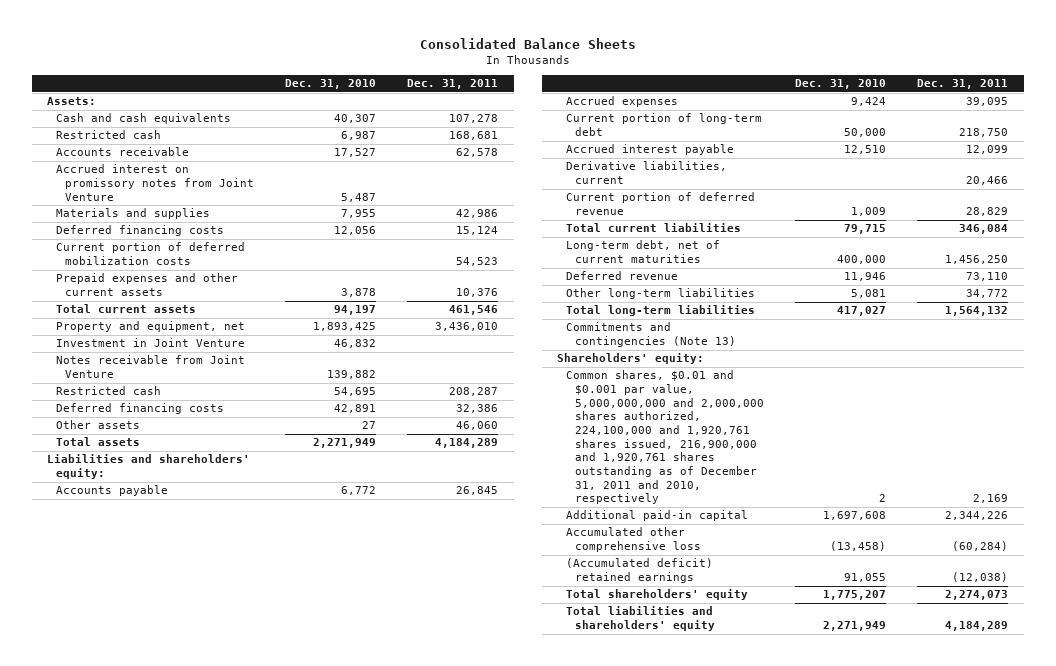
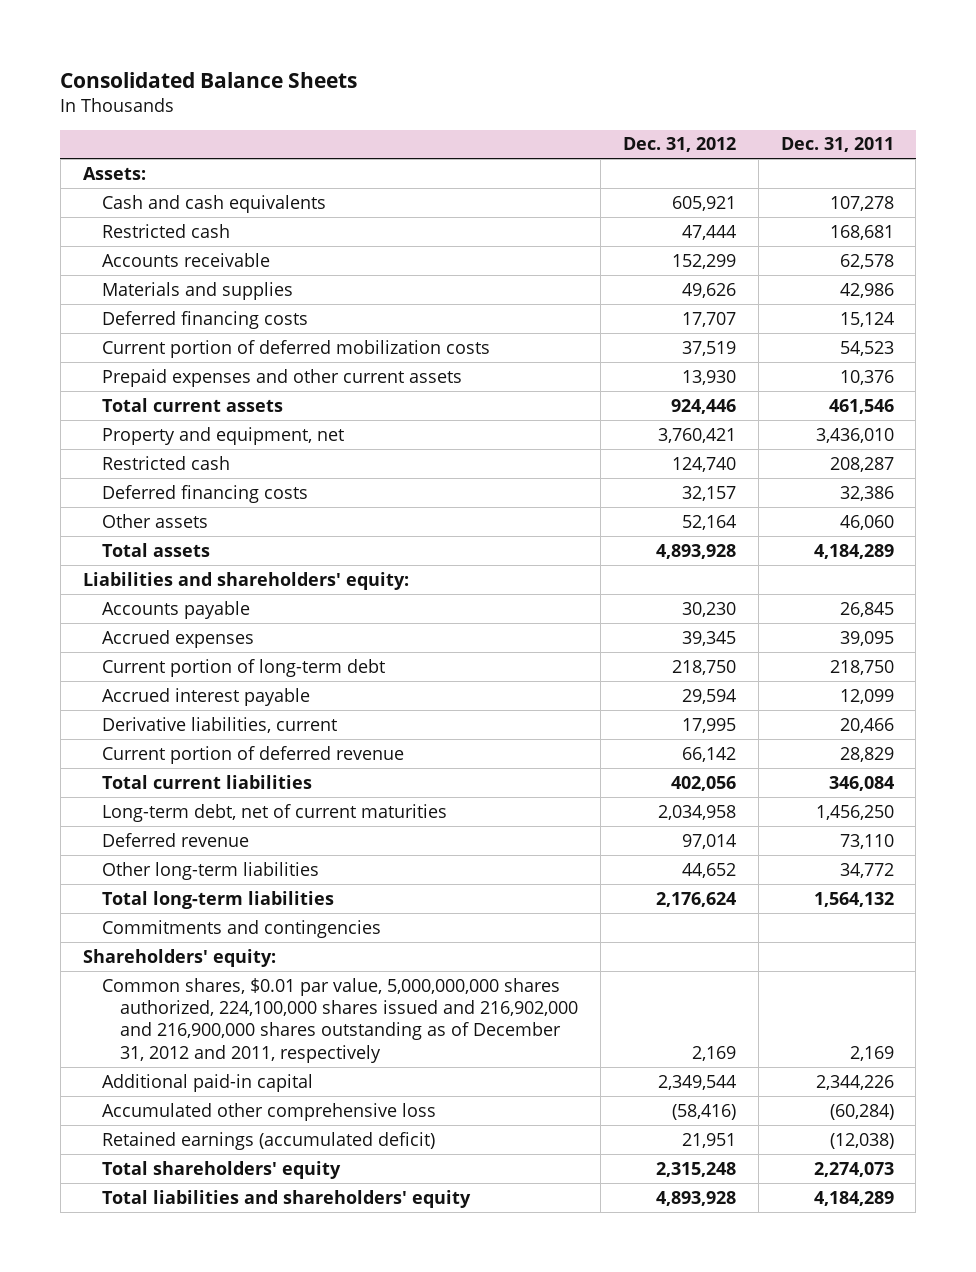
[285,79,377,90] Dec. 31, 2010 -> none
none -> [622,137,736,153] Dec. 31, 2012
[56,164,255,201] Accrued interest on promissory notes from Joint Venture -> none
[56,338,246,348] Investment in Joint Venture -> none
[56,355,246,379] Notes receivable from Joint Venture -> none
[566,322,736,348] Commitments and contingencies (Note 13) -> [101,919,381,938] Commitments and contingencies
[566,370,764,505] Common shares, $0.01 and $0.001 par value, 5,000,000,000 and 2,000,000 shares authorized, 224,100,000 and 1,920,761 shares issued, 216,900,000 and 1,920,761 shares outstanding as of December 31, 2011 and 2010, respectively -> [101,977,579,1063] Common shares, $0.01 par value, 5,000,000,000 shares authorized, 224,100,000 shares issued and 216,902,000 and 216,900,000 shares outstanding as of December 31, 2012 and 2011, respectively
[566,558,714,584] (Accumulated deficit) retained earnings -> [101,1131,435,1150] Retained earnings (accumulated deficit)

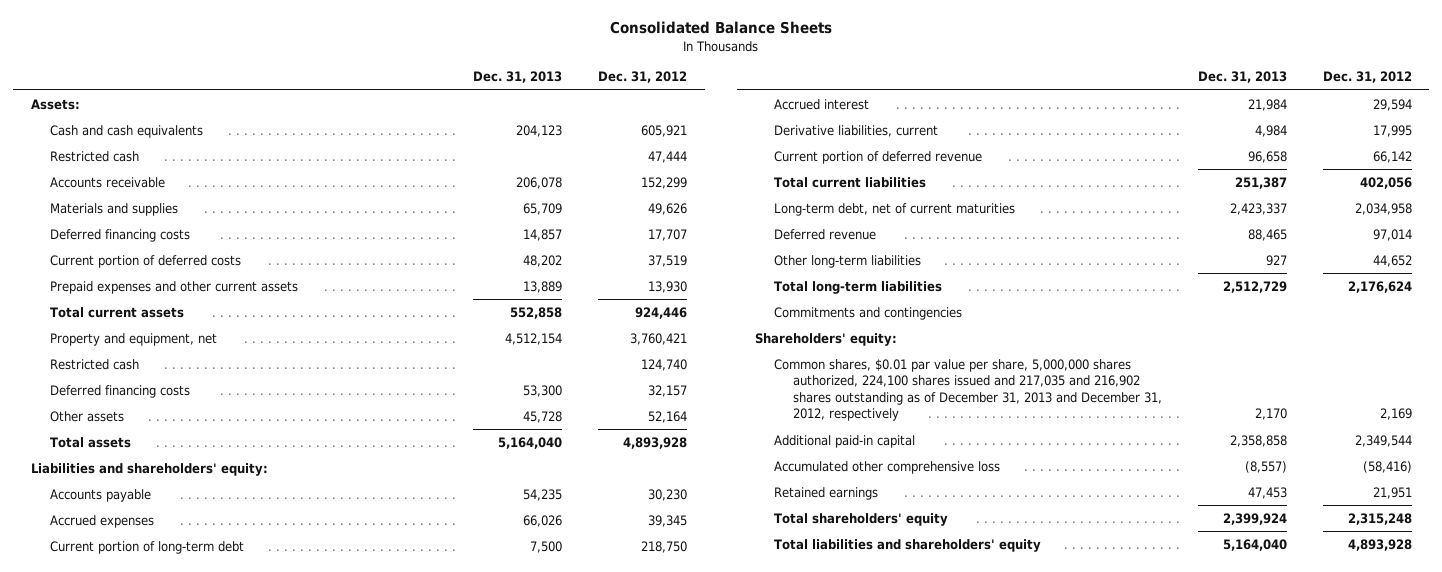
[780,137,894,153] Dec. 31, 2011 -> none
none -> [473,71,563,84] Dec. 31, 2013
[101,339,490,358] Current portion of deferred mobilization costs -> [49,254,241,268] Current portion of deferred costs
[101,687,310,706] Accrued interest payable -> [774,98,870,110] Accrued interest
[101,977,579,1063] Common shares, $0.01 par value, 5,000,000,000 shares authorized, 224,100,000 shares issued and 216,902,000 and 216,900,000 shares outstanding as of December 31, 2012 and 2011, respectively -> [774,358,1163,422] Common shares, $0.01 par value per share, 5,000,000 shares authorized, 224,100 shares issued and 217,035 and 216,902 shares outstanding as of December 31, 2013 and December 31, 2012, respectively
[101,1131,435,1150] Retained earnings (accumulated deficit) -> [774,486,879,500] Retained earnings

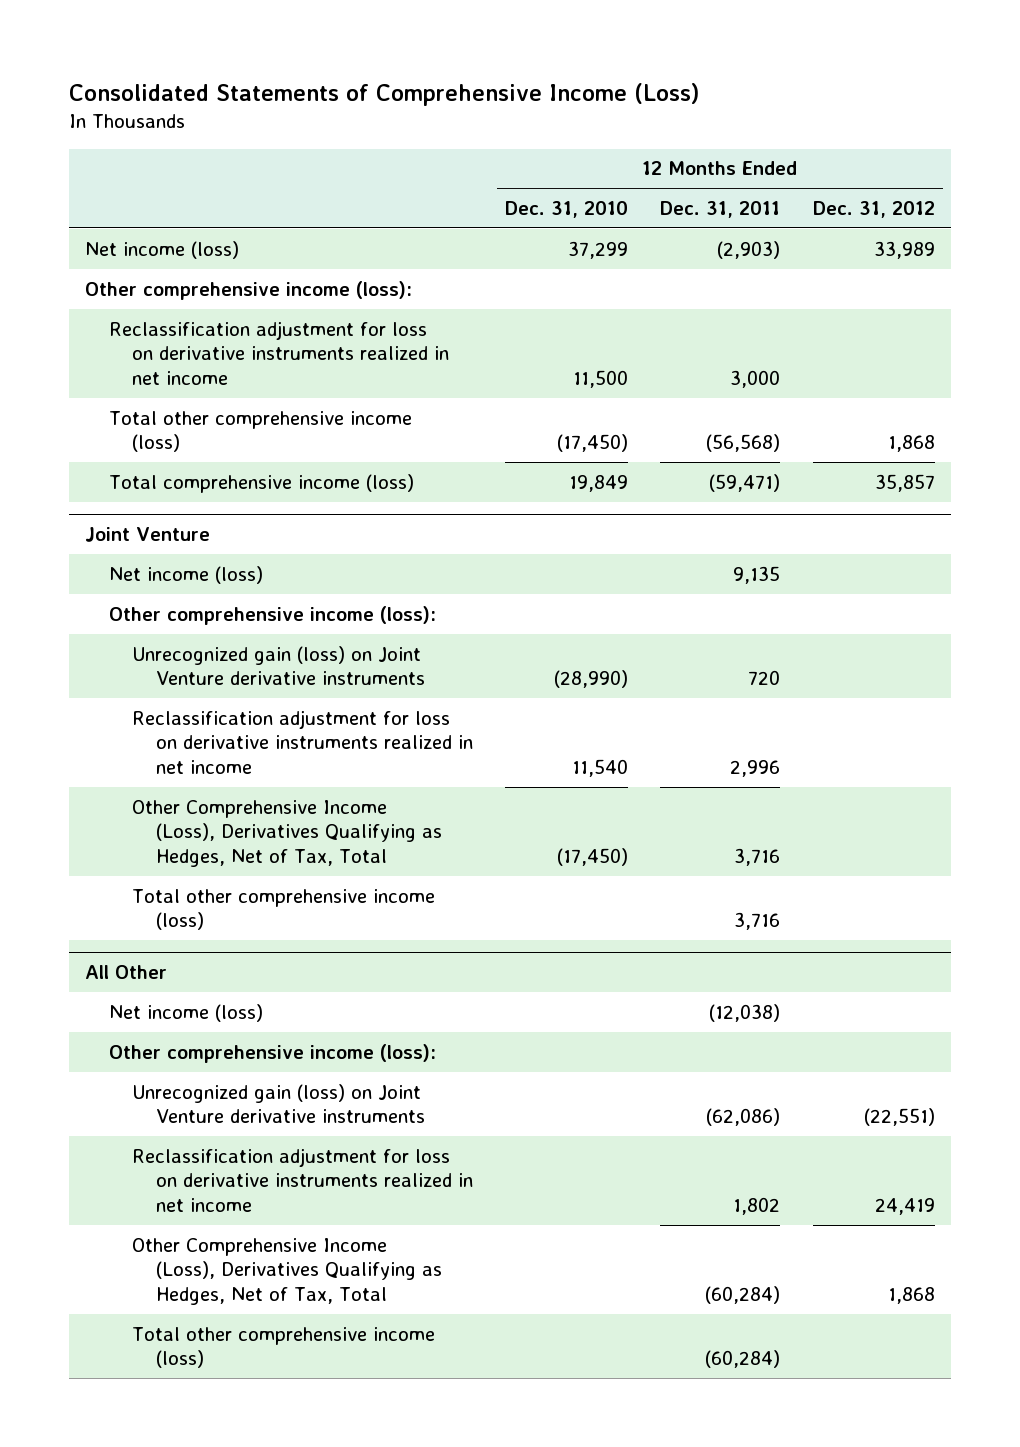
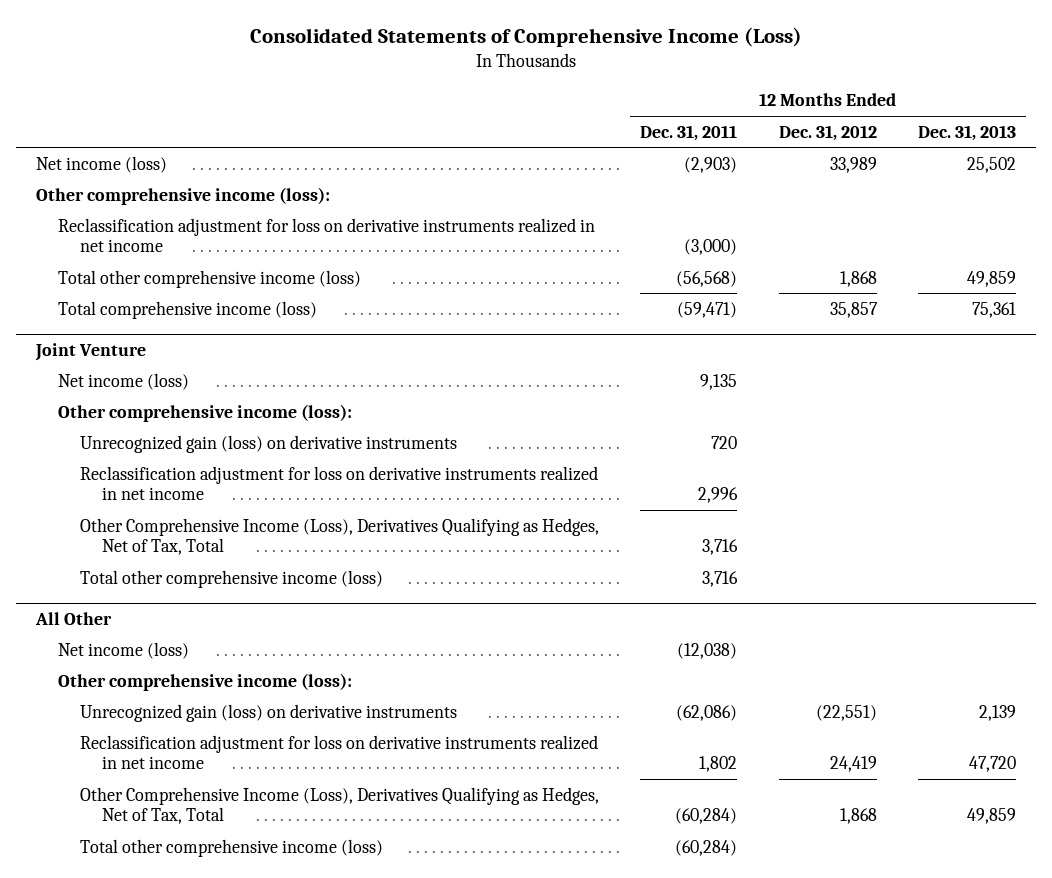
[505,200,629,218] Dec. 31, 2010 -> none
none -> [917,124,1016,141] Dec. 31, 2013
[730,369,781,388] 3,000 -> [684,239,738,256] (3,000)
[132,645,425,686] Unrecognized gain (loss) on Joint Venture derivative instruments -> [80,434,458,453] Unrecognized gain (loss) on derivative instruments
[132,1083,425,1124] Unrecognized gain (loss) on Joint Venture derivative instruments -> [80,703,458,722] Unrecognized gain (loss) on derivative instruments

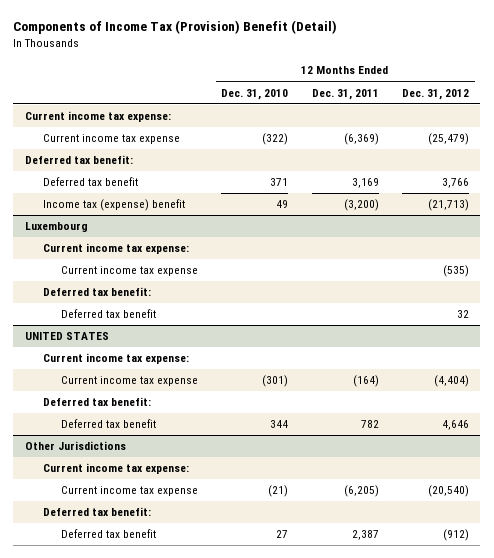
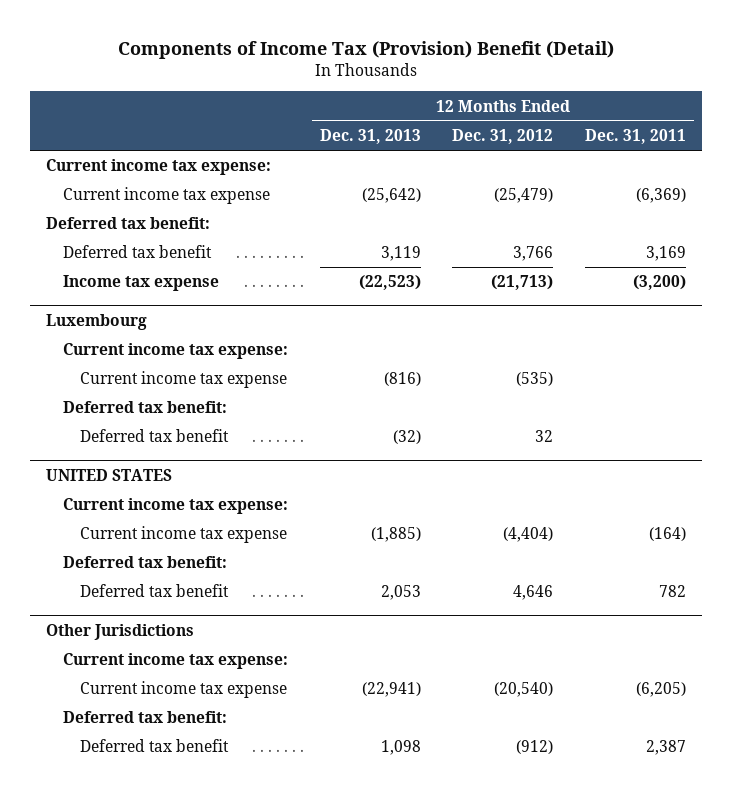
[221,88,289,100] Dec. 31, 2010 -> none
none -> [319,128,421,144] Dec. 31, 2013
[43,199,186,212] Income tax (expense) benefit -> [63,275,220,292] Income tax expense

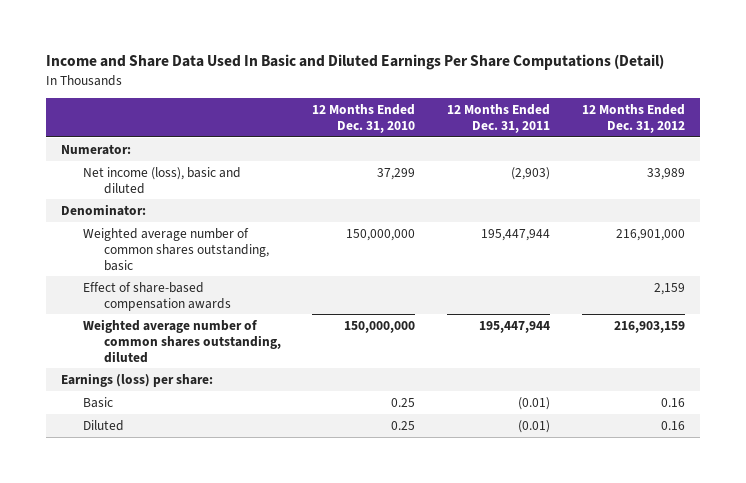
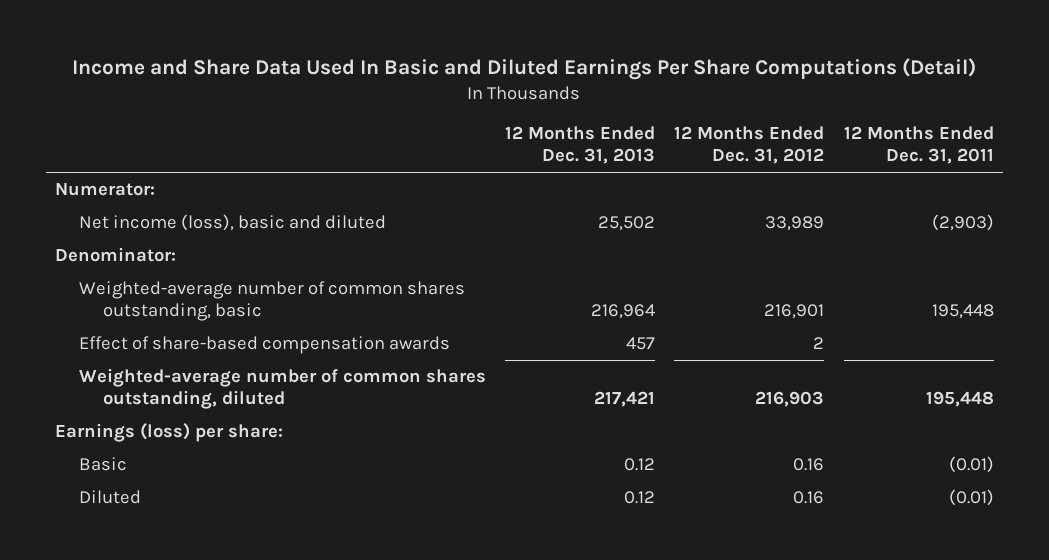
[312,103,416,133] 12 Months Ended Dec. 31, 2010 -> none
none -> [505,126,656,165] 12 Months Ended Dec. 31, 2013
[82,227,269,271] Weighted average number of common shares outstanding, basic -> [79,281,466,322] Weighted-average number of common shares outstanding, basic
[480,228,550,241] 195,447,944 -> [931,304,994,320] 195,448
[615,228,685,241] 216,901,000 -> [764,304,825,320] 216,901
[653,282,685,295] 2,159 -> [813,337,825,350] 2
[82,318,281,363] Weighted average number of common shares outstanding, diluted -> [79,368,487,410] Weighted-average number of common shares outstanding, diluted
[478,320,550,333] 195,447,944 -> [925,391,994,408] 195,448
[613,320,685,333] 216,903,159 -> [755,391,825,408] 216,903

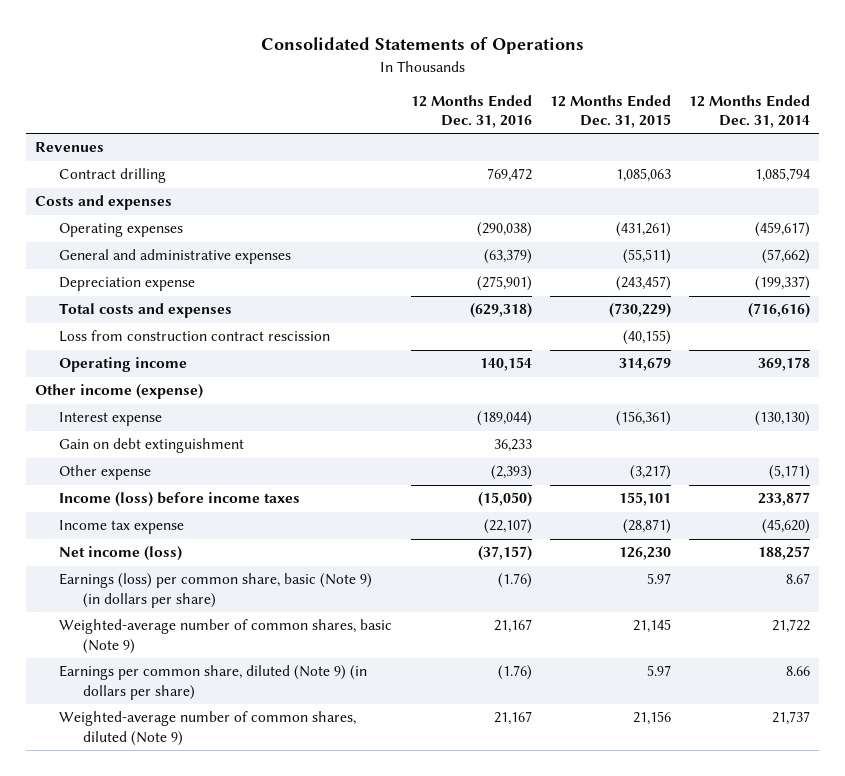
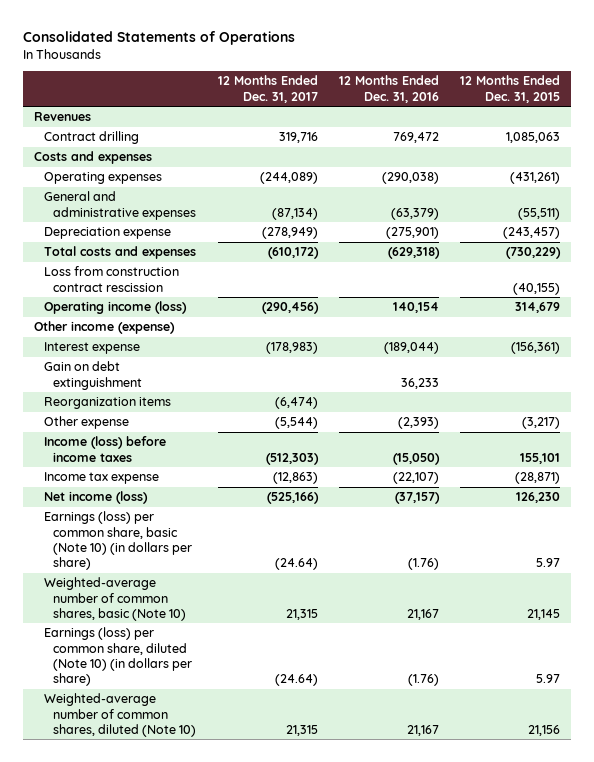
[689,94,811,129] 12 Months Ended Dec. 31, 2014 -> none
none -> [217,75,318,103] 12 Months Ended Dec. 31, 2017
[59,357,188,373] Operating income -> [43,301,187,315] Operating income (loss)
none -> [43,397,171,410] Reorganization items
[59,573,373,608] Earnings (loss) per common share, basic (Note 9) (in dollars per share) -> [43,511,193,570] Earnings (loss) per common share, basic (Note 10) (in dollars per share)
[59,619,393,654] Weighted-average number of common shares, basic (Note 9) -> [43,577,187,621] Weighted-average number of common shares, basic (Note 10)
[59,665,368,700] Earnings per common share, diluted (Note 9) (in dollars per share) -> [43,627,193,686] Earnings (loss) per common share, diluted (Note 10) (in dollars per share)
[59,711,357,746] Weighted-average number of common shares, diluted (Note 9) -> [43,693,197,737] Weighted-average number of common shares, diluted (Note 10)

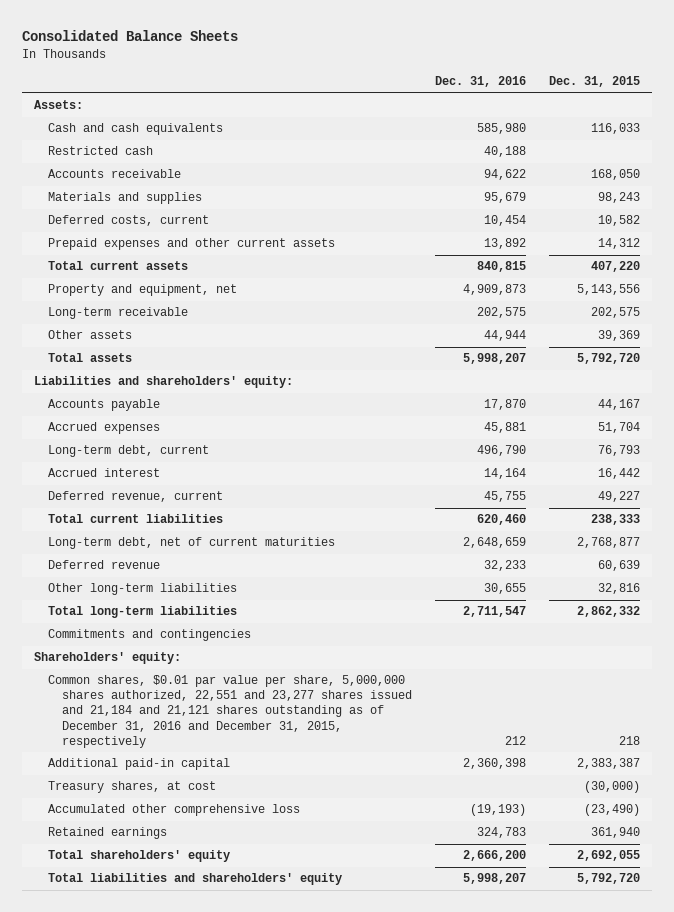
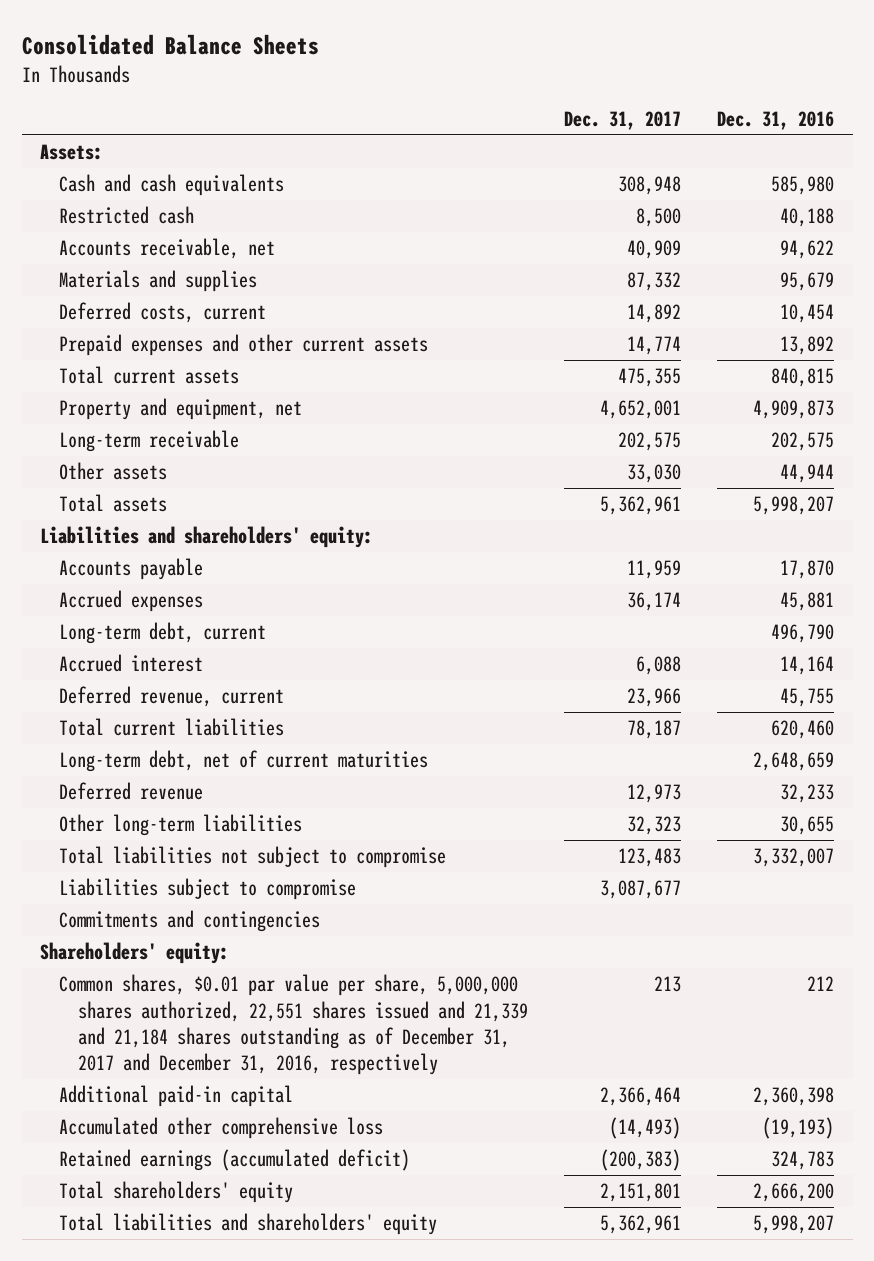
[549,76,641,88] Dec. 31, 2015 -> none
none -> [564,110,682,130] Dec. 31, 2017
[47,169,181,179] Accounts receivable -> [59,238,276,260] Accounts receivable, net
[47,606,237,619] Total long-term liabilities -> none
none -> [59,846,447,869] Total liabilities not subject to compromise
none -> [59,878,357,901] Liabilities subject to compromise
[47,675,413,748] Common shares, $0.01 par value per share, 5,000,000 shares authorized, 22,551 and 23,277 shares issued and 21,184 and 21,121 shares outstanding as of December 31, 2016 and December 31, 2015, respectively -> [59,974,529,1076] Common shares, $0.01 par value per share, 5,000,000 shares authorized, 22,551 shares issued and 21,339 and 21,184 shares outstanding as of December 31, 2017 and December 31, 2016, respectively
[47,781,216,794] Treasury shares, at cost -> none
[47,827,167,840] Retained earnings -> [59,1149,411,1172] Retained earnings (accumulated deficit)

